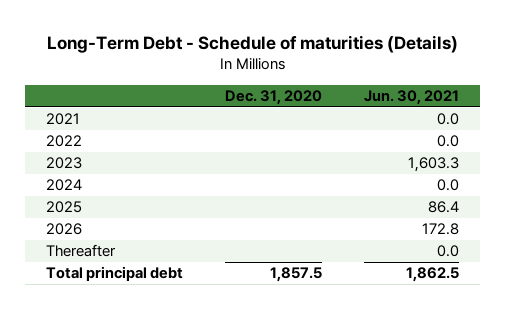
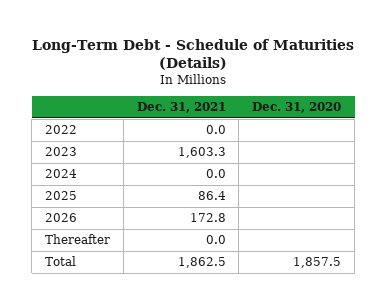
[46,34,458,53] Long-Term Debt - Schedule of maturities (Details) -> [32,38,355,71] Long-Term Debt - Schedule of Maturities (Details)
[363,90,459,106] Jun. 30, 2021 -> none
none -> [136,102,226,114] Dec. 31, 2021
[46,113,81,126] 2021 -> none
[46,266,184,282] Total principal debt -> [44,256,76,267] Total

